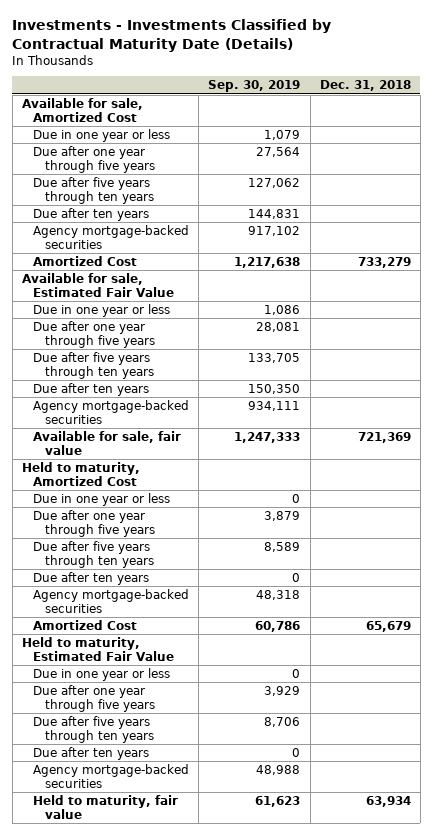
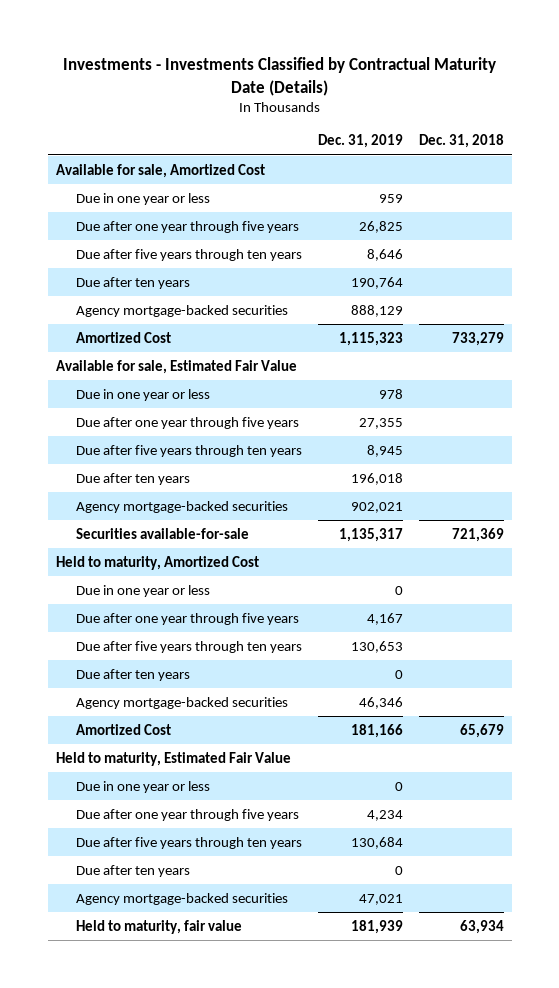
[208,80,301,93] Sep. 30, 2019 -> none
none -> [317,134,403,149] Dec. 31, 2019
[33,430,182,455] Available for sale, fair value -> [76,527,250,539] Securities available-for-sale

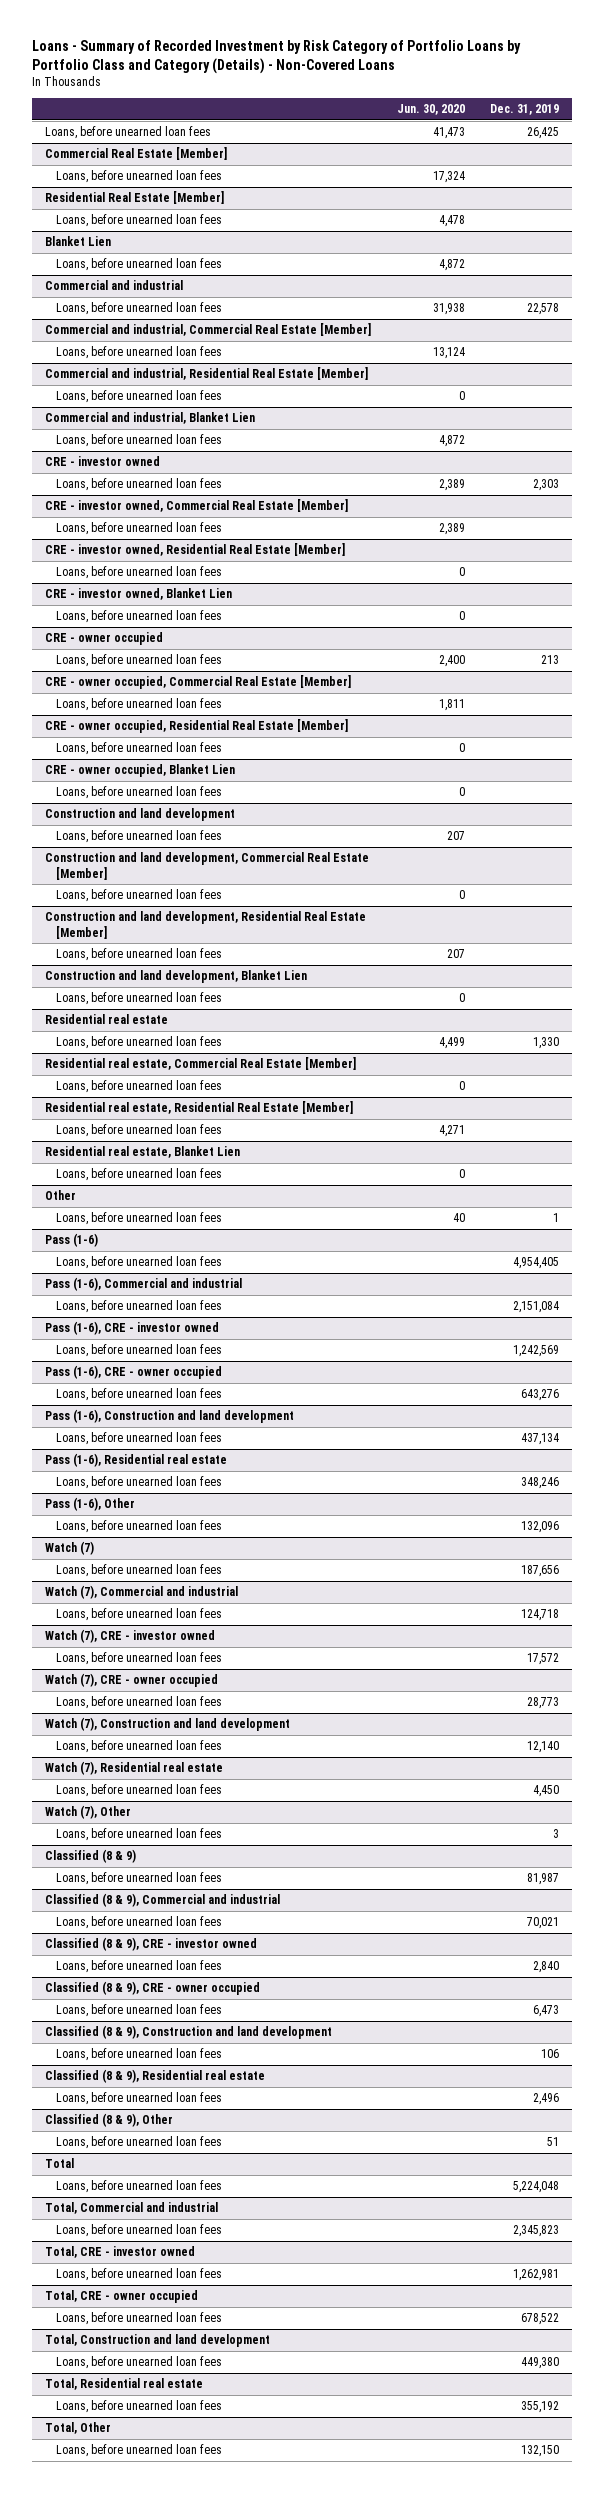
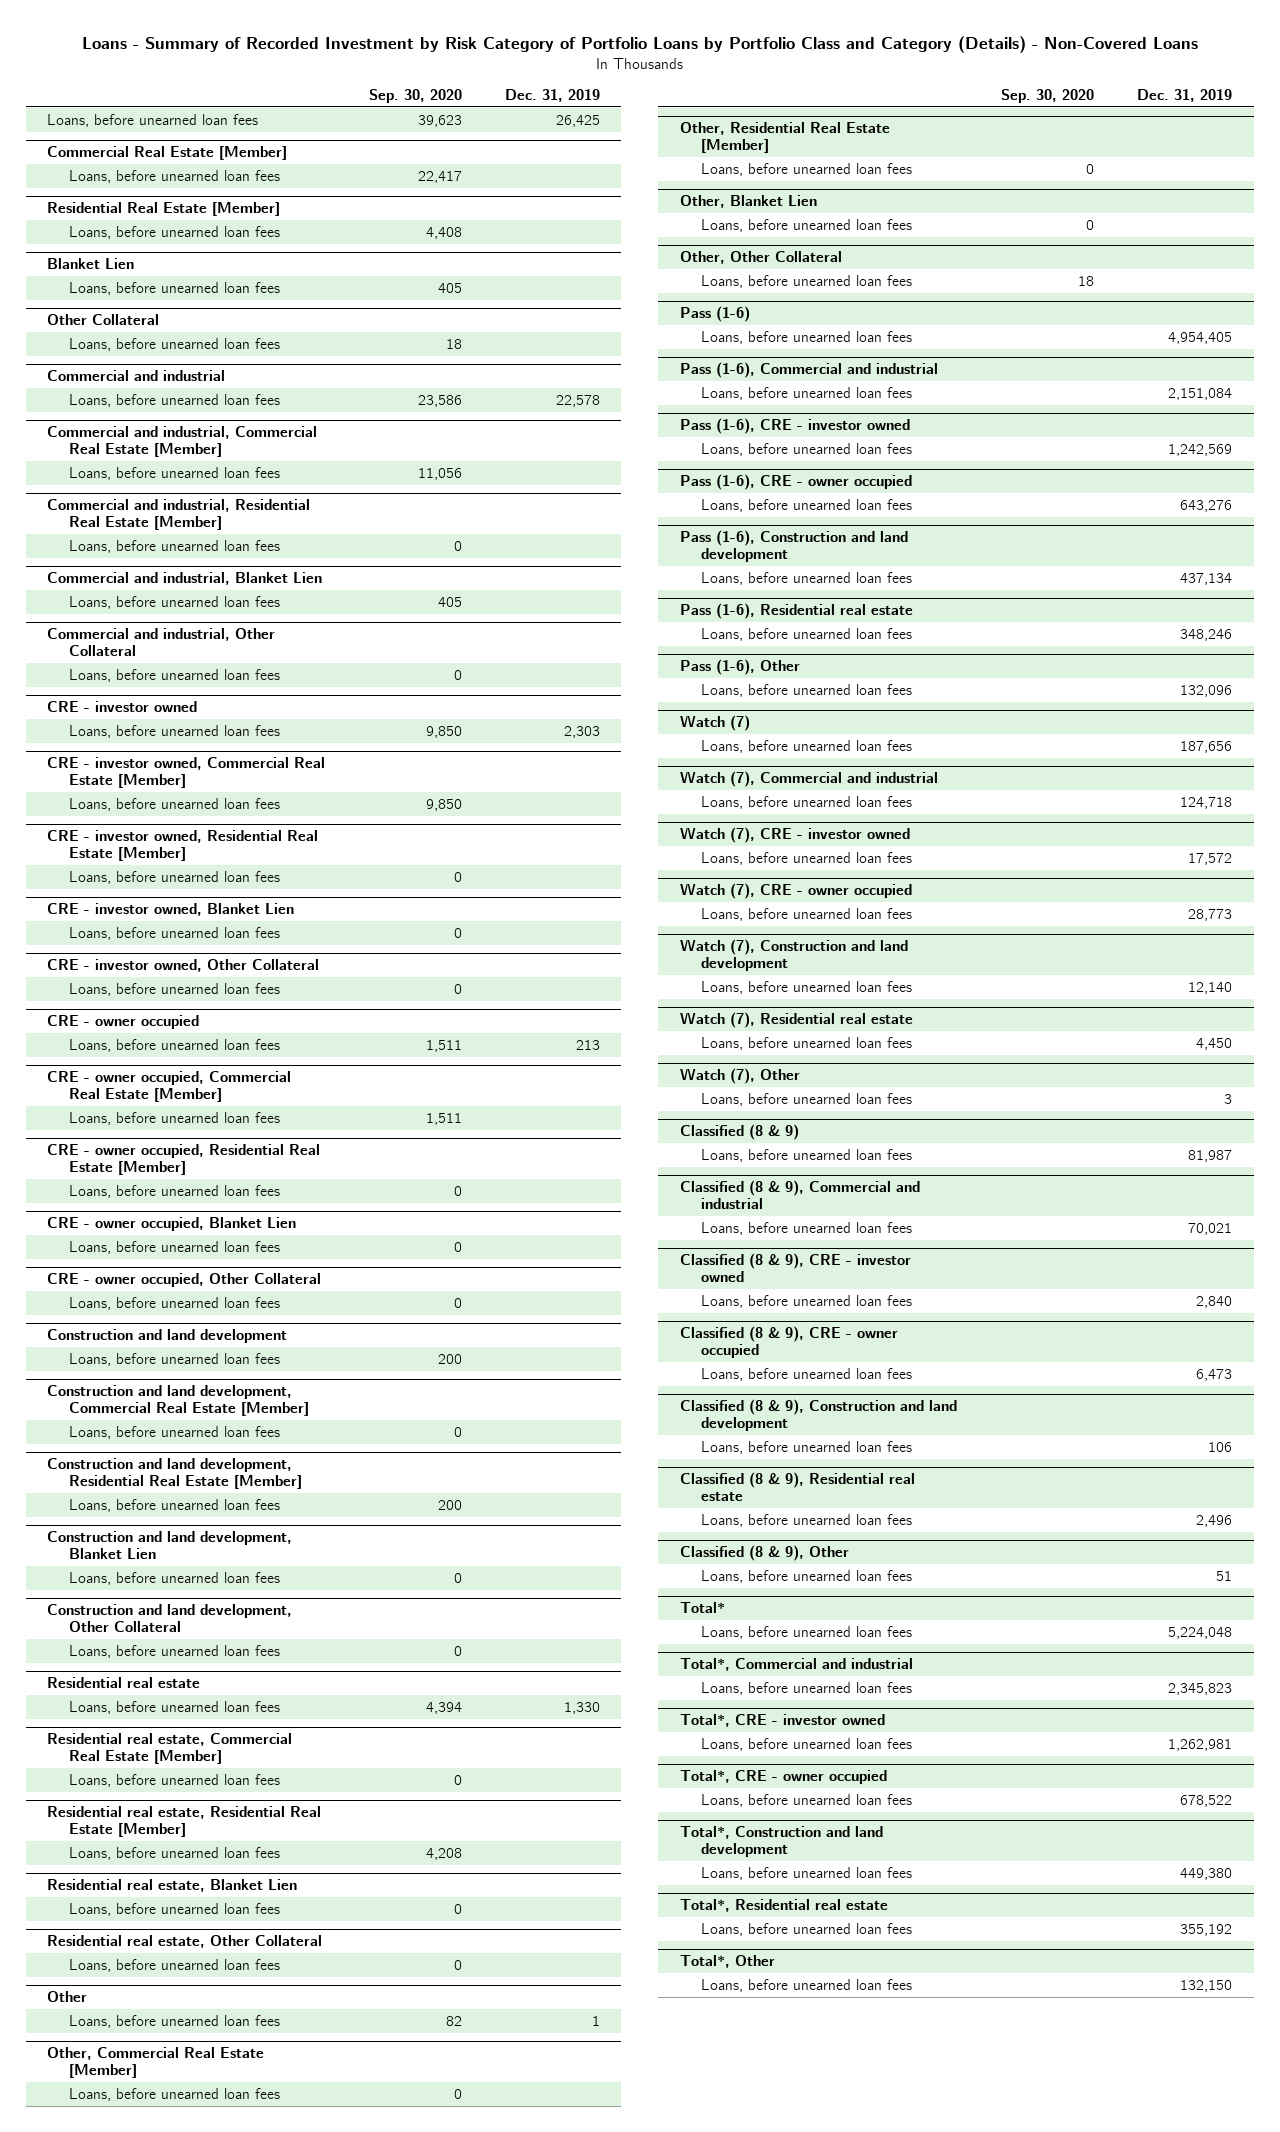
[396,104,465,116] Jun. 30, 2020 -> none
none -> [368,89,462,104] Sep. 30, 2020
none -> [47,314,160,326] Other Collateral
none -> [68,337,280,351] Loans, before unearned loan fees
none -> [47,628,276,657] Commercial and industrial, Other Collateral
none -> [68,668,280,682] Loans, before unearned loan fees
none -> [47,959,320,973] CRE - investor owned, Other Collateral
none -> [68,982,280,996] Loans, before unearned loan fees
none -> [47,1273,322,1288] CRE - owner occupied, Other Collateral
none -> [68,1296,280,1310] Loans, before unearned loan fees
none -> [47,1604,293,1633] Construction and land development, Other Collateral
none -> [68,1644,280,1658] Loans, before unearned loan fees
none -> [47,1935,323,1949] Residential real estate, Other Collateral
none -> [68,1958,280,1972] Loans, before unearned loan fees
none -> [47,2047,265,2079] Other, Commercial Real Estate [Member]
none -> [68,2087,280,2101] Loans, before unearned loan fees
none -> [679,122,890,154] Other, Residential Real Estate [Member]
none -> [701,162,913,176] Loans, before unearned loan fees
none -> [679,195,817,209] Other, Blanket Lien
none -> [701,218,913,232] Loans, before unearned loan fees
none -> [679,251,842,265] Other, Other Collateral
none -> [701,274,913,288] Loans, before unearned loan fees
[45,2158,75,2169] Total -> [679,1602,725,1614] Total*
[45,2202,219,2215] Total, Commercial and industrial -> [679,1658,913,1672] Total*, Commercial and industrial
[45,2246,196,2259] Total, CRE - investor owned -> [679,1714,885,1728] Total*, CRE - investor owned
[45,2290,199,2304] Total, CRE - owner occupied -> [679,1770,887,1785] Total*, CRE - owner occupied
[45,2334,271,2348] Total, Construction and land development -> [679,1826,883,1858] Total*, Construction and land development
[45,2378,204,2391] Total, Residential real estate -> [679,1899,888,1913] Total*, Residential real estate
[45,2422,112,2435] Total, Other -> [679,1955,775,1969] Total*, Other

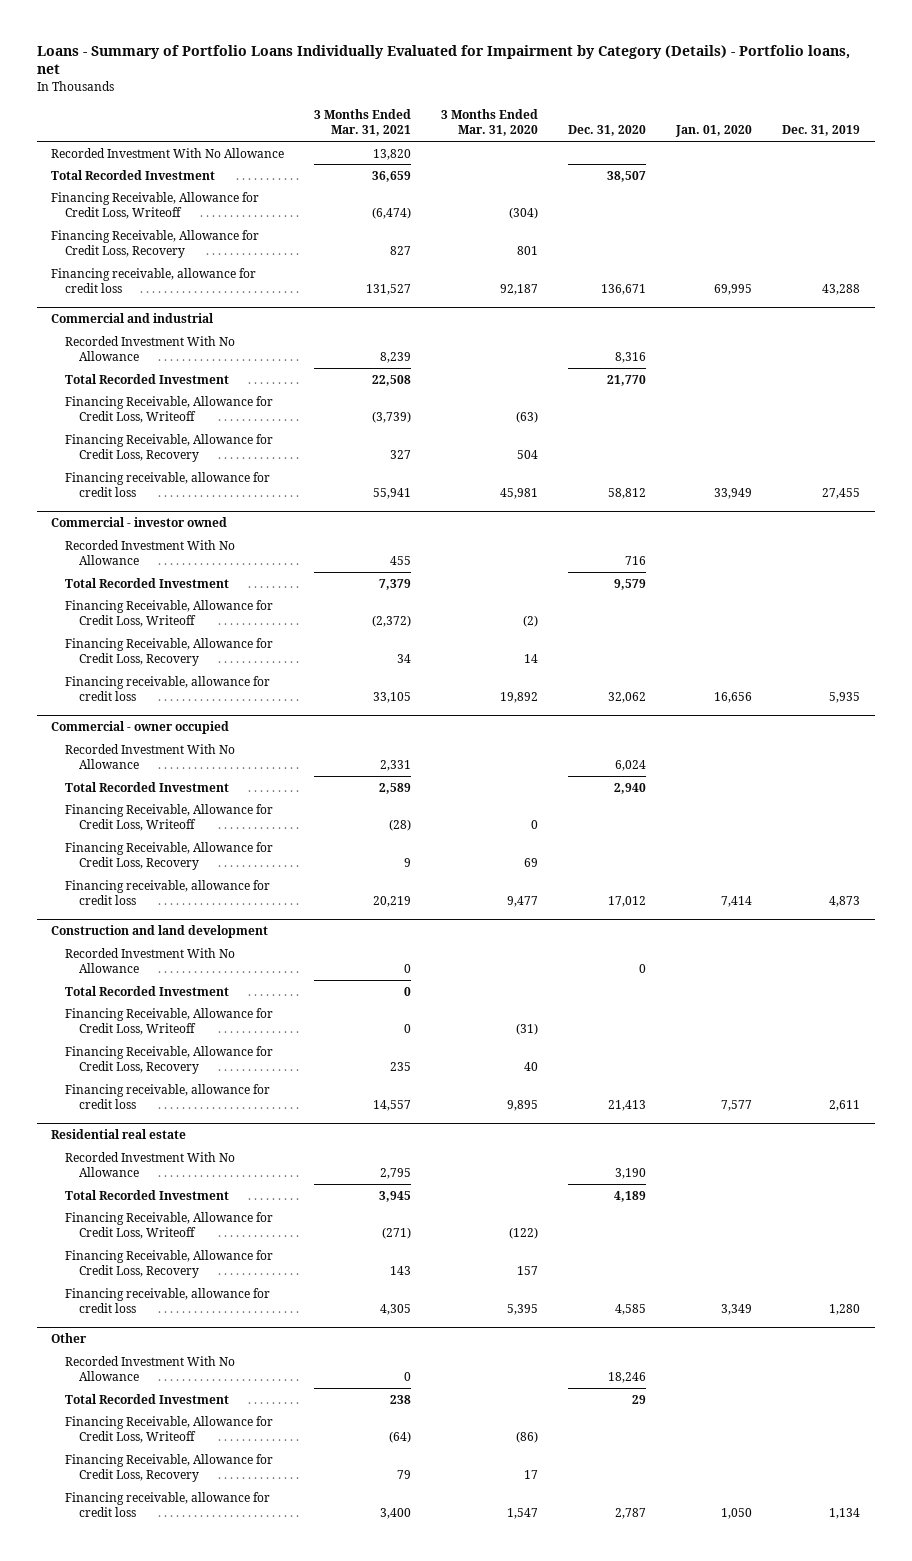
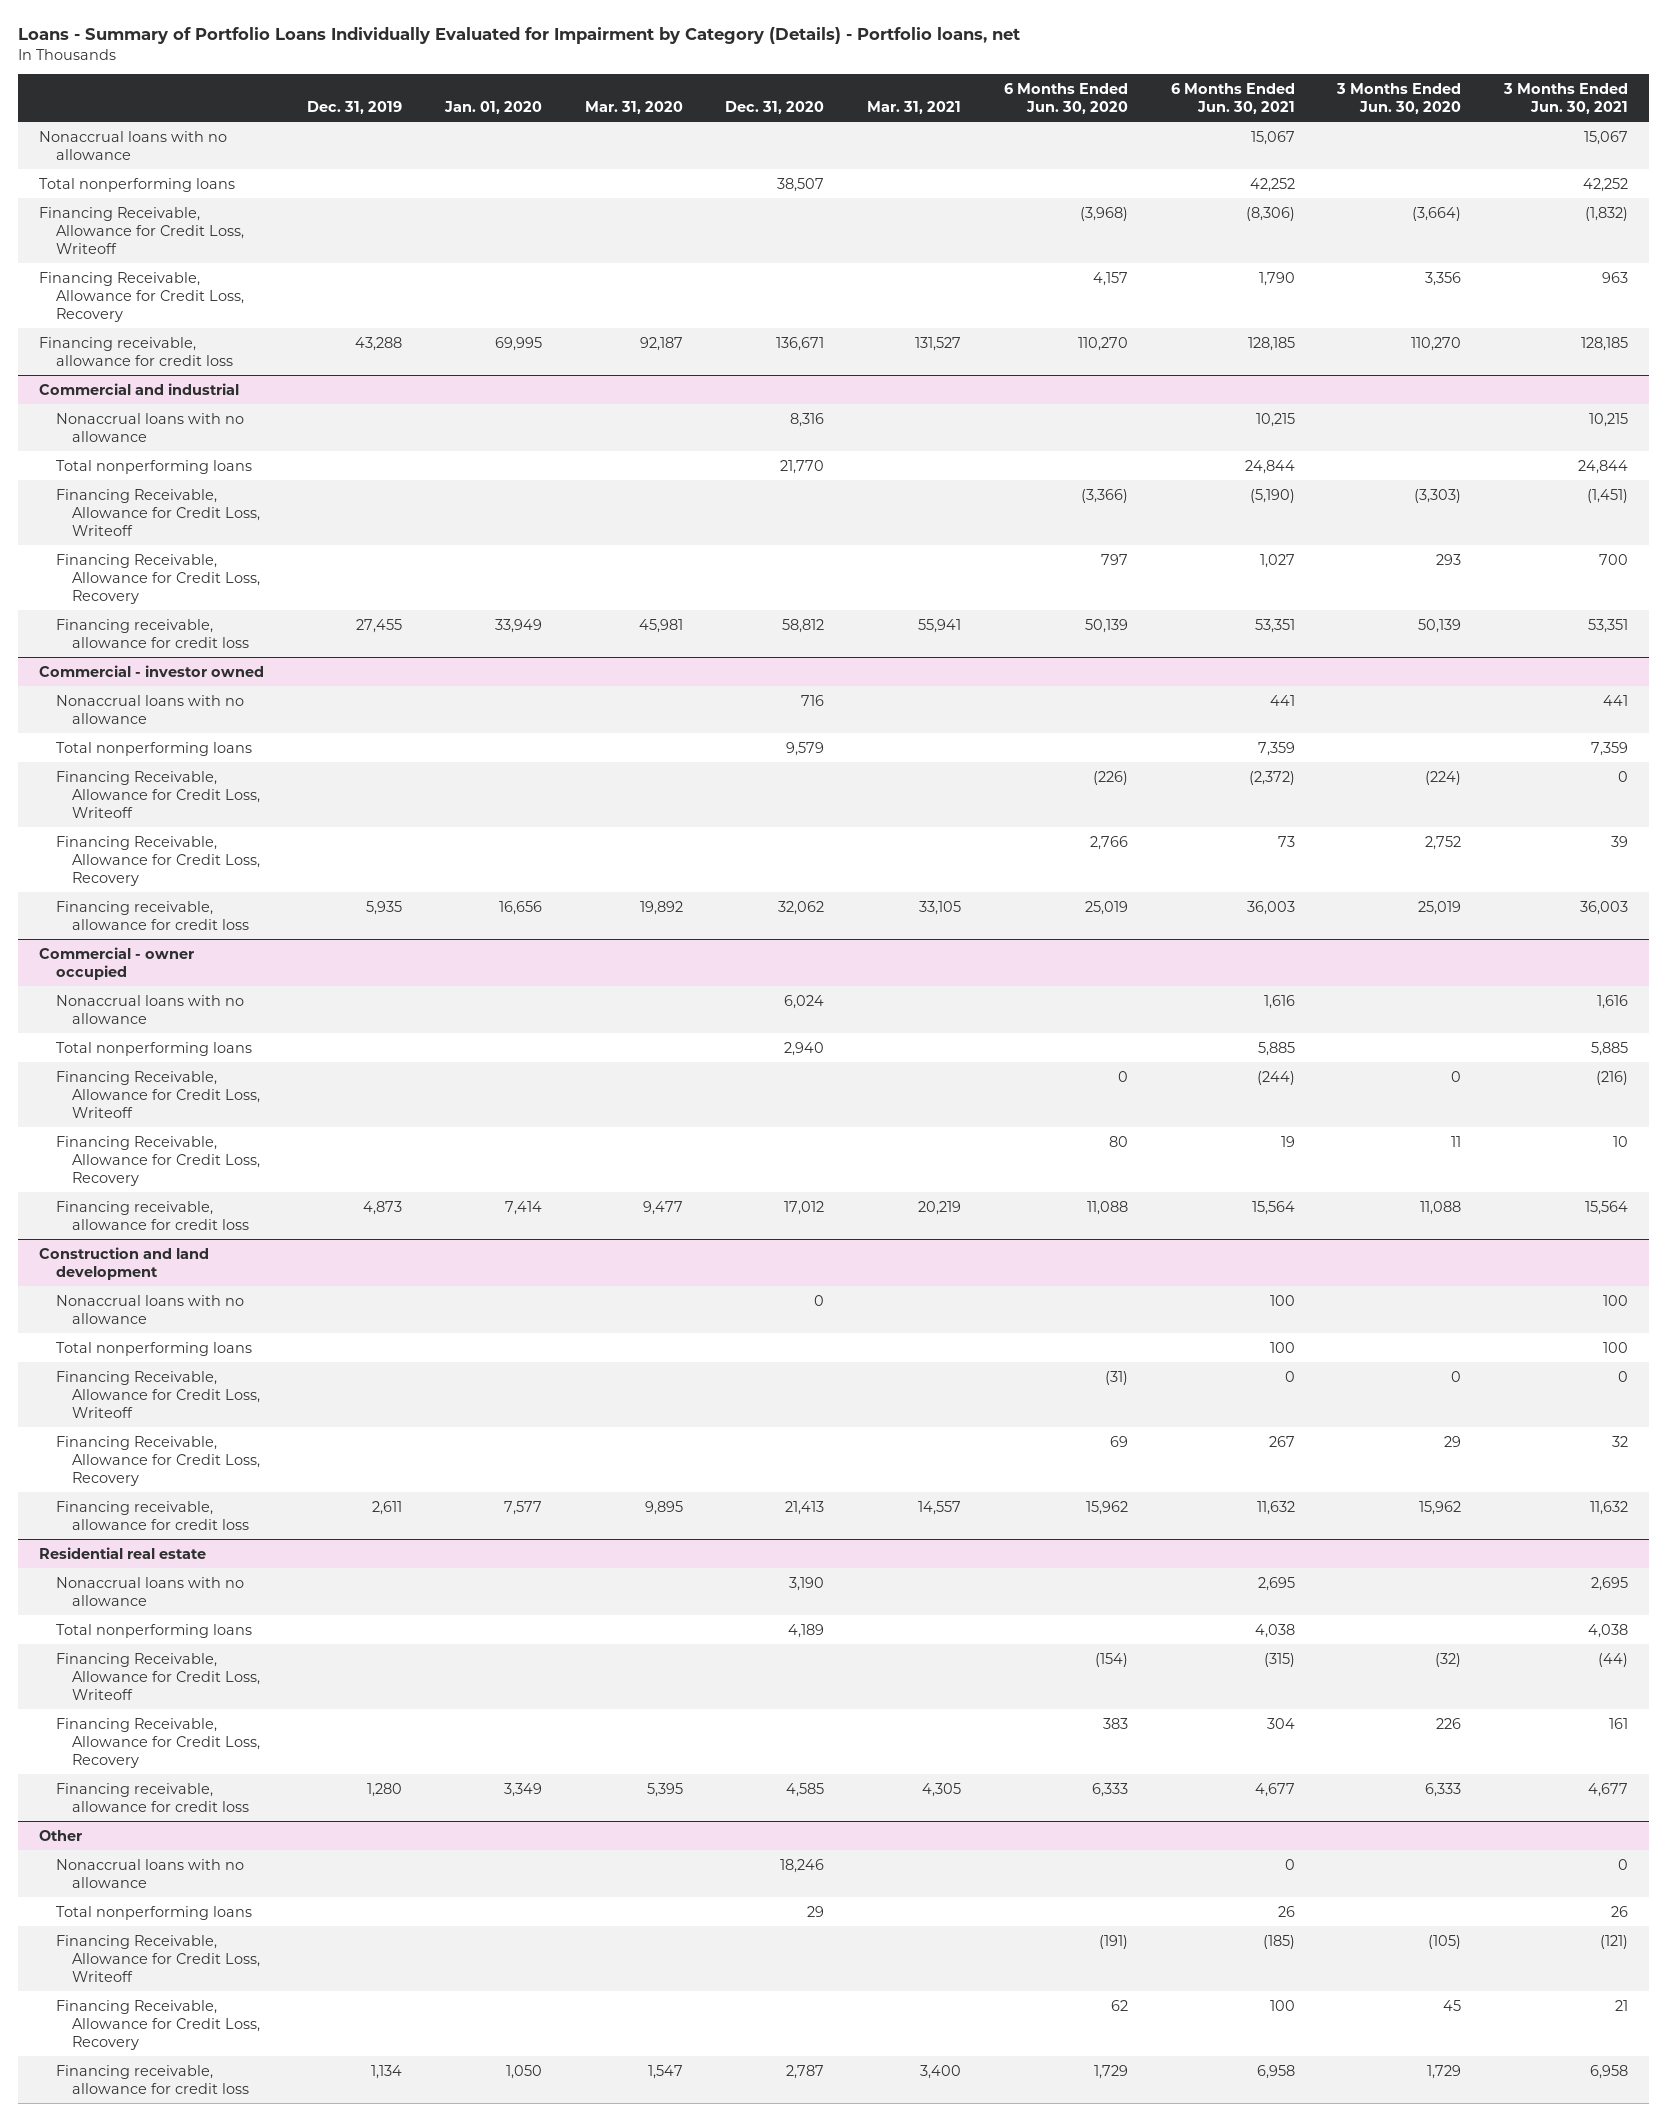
[314,108,412,137] 3 Months Ended Mar. 31, 2021 -> none
[441,108,539,137] 3 Months Ended Mar. 31, 2020 -> none
none -> [584,100,683,114] Mar. 31, 2020
none -> [867,100,962,114] Mar. 31, 2021
none -> [1003,82,1128,114] 6 Months Ended Jun. 30, 2020
none -> [1170,82,1295,114] 6 Months Ended Jun. 30, 2021
none -> [1336,82,1462,114] 3 Months Ended Jun. 30, 2020
none -> [1503,82,1629,114] 3 Months Ended Jun. 30, 2021
[51,147,285,158] Recorded Investment With No Allowance -> [39,130,228,160] Nonaccrual loans with no allowance
[51,169,216,180] Total Recorded Investment -> [39,177,236,192] Total nonperforming loans
[65,335,236,362] Recorded Investment With No Allowance -> [55,412,244,442] Nonaccrual loans with no allowance
[65,373,230,384] Total Recorded Investment -> [55,459,252,474] Total nonperforming loans
[65,539,236,566] Recorded Investment With No Allowance -> [55,694,244,724] Nonaccrual loans with no allowance
[65,577,230,588] Total Recorded Investment -> [55,741,252,756] Total nonperforming loans
[65,743,236,770] Recorded Investment With No Allowance -> [55,994,244,1024] Nonaccrual loans with no allowance
[65,781,230,792] Total Recorded Investment -> [55,1041,252,1056] Total nonperforming loans
[65,947,236,974] Recorded Investment With No Allowance -> [55,1294,244,1324] Nonaccrual loans with no allowance
[65,985,230,996] Total Recorded Investment -> [55,1341,252,1356] Total nonperforming loans
[65,1151,236,1178] Recorded Investment With No Allowance -> [55,1576,244,1606] Nonaccrual loans with no allowance
[65,1189,230,1200] Total Recorded Investment -> [55,1623,252,1638] Total nonperforming loans
[65,1355,236,1382] Recorded Investment With No Allowance -> [55,1858,244,1888] Nonaccrual loans with no allowance
[65,1393,230,1404] Total Recorded Investment -> [55,1905,252,1920] Total nonperforming loans

